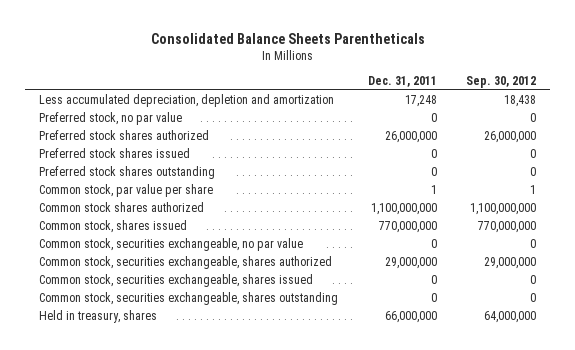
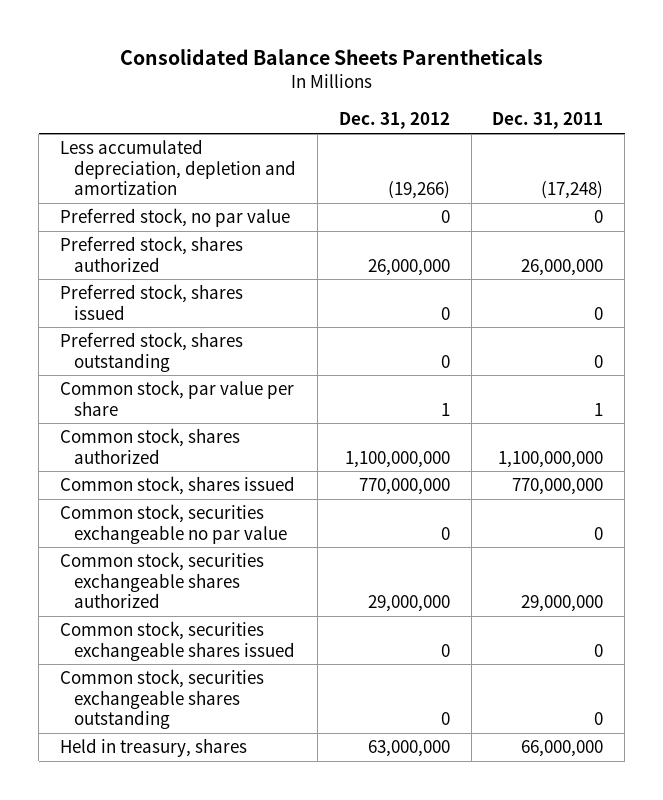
[465,76,536,89] Sep. 30, 2012 -> none
none -> [338,112,450,130] Dec. 31, 2012
[404,95,437,108] 17,248 -> [541,181,604,200] (17,248)
[39,130,210,141] Preferred stock shares authorized -> [60,236,244,272] Preferred stock, shares authorized
[39,148,191,159] Preferred stock shares issued -> [60,284,244,320] Preferred stock, shares issued
[39,166,216,180] Preferred stock shares outstanding -> [60,332,244,372] Preferred stock, shares outstanding
[39,202,205,213] Common stock shares authorized -> [60,428,241,464] Common stock, shares authorized
[39,238,304,252] Common stock, securities exchangeable, no par value -> [60,504,288,544] Common stock, securities exchangeable no par value
[39,256,333,270] Common stock, securities exchangeable, shares authorized -> [60,552,265,609] Common stock, securities exchangeable shares authorized
[39,274,314,288] Common stock, securities exchangeable, shares issued -> [60,621,296,661] Common stock, securities exchangeable shares issued
[39,292,339,306] Common stock, securities exchangeable, shares outstanding -> [60,669,265,730] Common stock, securities exchangeable shares outstanding

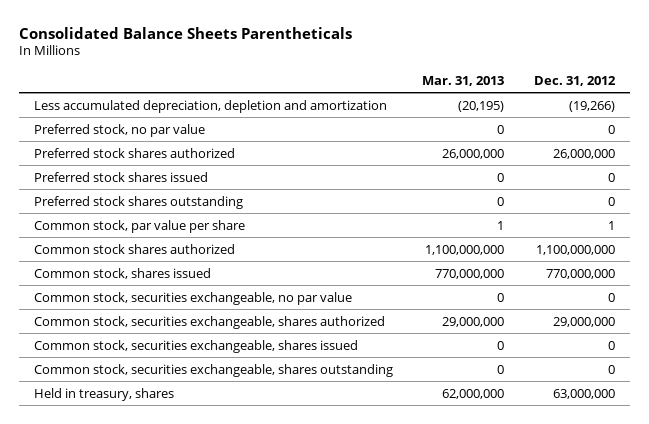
[492,112,604,130] Dec. 31, 2011 -> none
none -> [422,75,505,86] Mar. 31, 2013
[60,236,244,272] Preferred stock, shares authorized -> [33,147,235,158] Preferred stock shares authorized
[60,284,244,320] Preferred stock, shares issued -> [33,171,208,182] Preferred stock shares issued
[60,332,244,372] Preferred stock, shares outstanding -> [33,195,243,209] Preferred stock shares outstanding
[60,428,241,464] Common stock, shares authorized -> [33,243,235,254] Common stock shares authorized
[60,504,288,544] Common stock, securities exchangeable no par value -> [33,291,352,305] Common stock, securities exchangeable, no par value
[60,552,265,609] Common stock, securities exchangeable shares authorized -> [33,315,385,329] Common stock, securities exchangeable, shares authorized
[60,621,296,661] Common stock, securities exchangeable shares issued -> [33,339,358,353] Common stock, securities exchangeable, shares issued
[60,669,265,730] Common stock, securities exchangeable shares outstanding -> [33,363,393,377] Common stock, securities exchangeable, shares outstanding

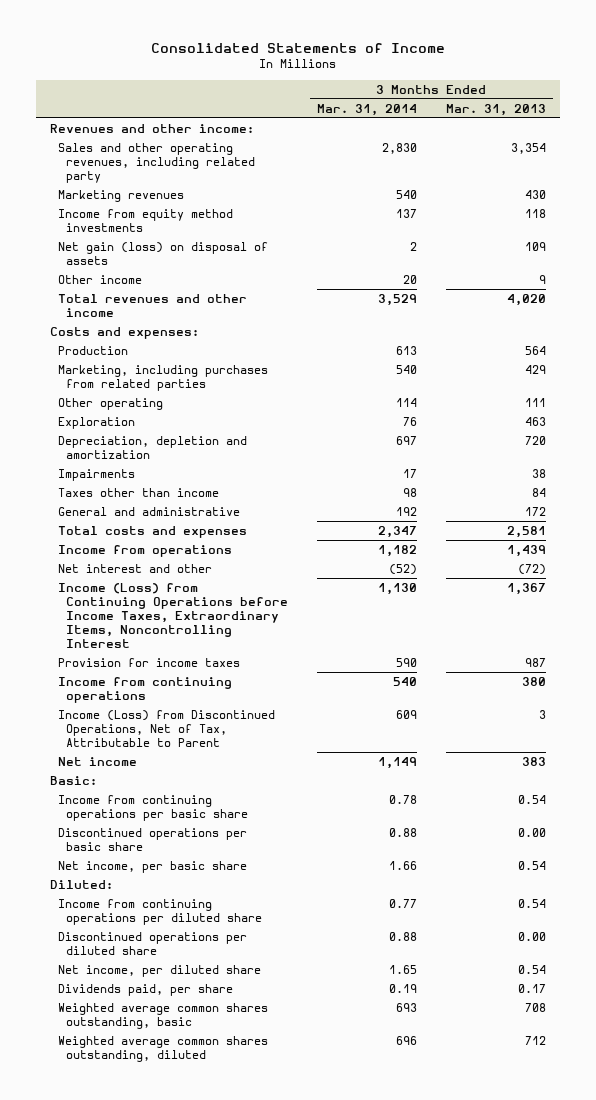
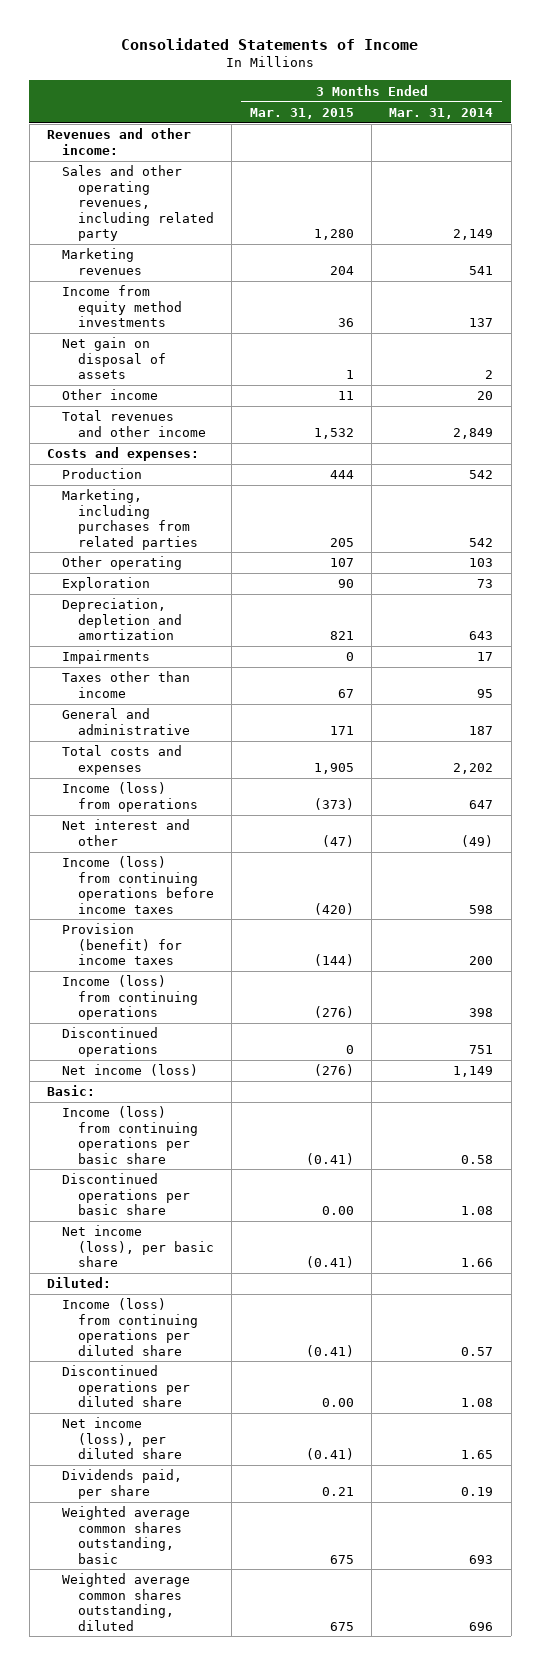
[445,103,546,116] Mar. 31, 2013 -> none
none -> [249,107,354,119] Mar. 31, 2015
[382,142,418,154] 2,830 -> [453,229,494,241] 2,149
[396,189,418,199] 540 -> [469,265,494,275] 541
[58,241,269,265] Net gain (loss) on disposal of assets -> [62,337,166,380] Net gain on disposal of assets
[378,293,418,306] 3,529 -> [453,427,494,439] 2,849
[396,345,418,355] 613 -> [469,470,494,480] 542
[396,364,418,374] 540 -> [469,537,494,547] 542
[396,397,418,407] 114 -> [469,558,494,568] 103
[403,416,418,426] 76 -> [477,579,494,589] 73
[396,435,418,445] 697 -> [469,631,494,641] 643
[58,709,276,747] Income (Loss) from Discontinued Operations, Net of Tax, Attributable to Parent -> none
[403,487,418,497] 98 -> [477,688,494,698] 95
[396,506,418,516] 192 -> [469,725,494,735] 187
[378,525,418,538] 2,347 -> [453,762,494,774] 2,202
[58,544,233,557] Income from operations -> [62,782,198,812] Income (loss) from operations
[378,544,418,557] 1,182 -> [469,799,494,809] 647
[389,563,418,575] (52) -> [461,834,494,847] (49)
[58,582,289,648] Income (Loss) from Continuing Operations before Income Taxes, Extraordinary Items, Noncontrolling Interest -> [62,856,214,914] Income (loss) from continuing operations before income taxes
[378,582,418,595] 1,130 -> [469,904,494,914] 598
[58,657,241,667] Provision for income taxes -> [62,923,182,966] Provision (benefit) for income taxes
[396,657,418,667] 590 -> [469,956,494,966] 200
[58,676,233,703] Income from continuing operations -> [62,975,198,1021] Income (loss) from continuing operations
[393,676,418,686] 540 -> [469,1008,494,1018] 398
none -> [62,1027,159,1057] Discontinued operations
[58,756,138,766] Net income -> [62,1064,199,1077] Net income (loss)
[58,794,249,821] Income from continuing operations per basic share -> [62,1106,198,1164] Income (loss) from continuing operations per basic share
[389,794,418,804] 0.78 -> [461,1154,494,1164] 0.58
[389,827,418,837] 0.88 -> [461,1206,494,1216] 1.08
[58,860,248,873] Net income, per basic share -> [62,1225,214,1268] Net income (loss), per basic share
[58,898,263,925] Income from continuing operations per diluted share -> [62,1298,198,1356] Income (loss) from continuing operations per diluted share
[389,898,418,908] 0.77 -> [461,1346,494,1356] 0.57
[389,931,418,941] 0.88 -> [461,1398,494,1408] 1.08
[58,964,262,977] Net income, per diluted share -> [62,1417,182,1460] Net income (loss), per diluted share

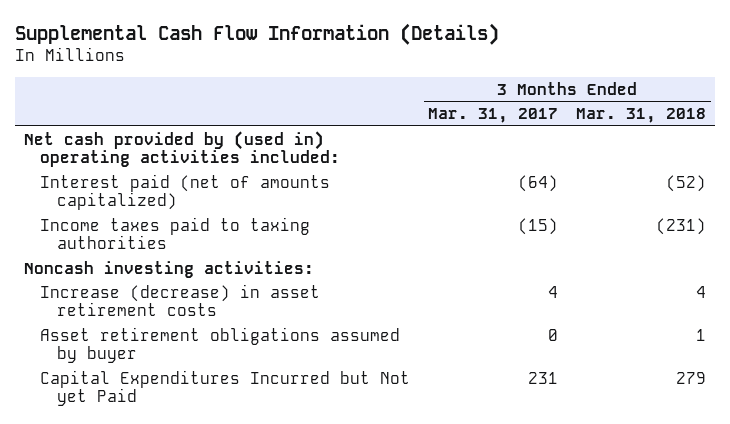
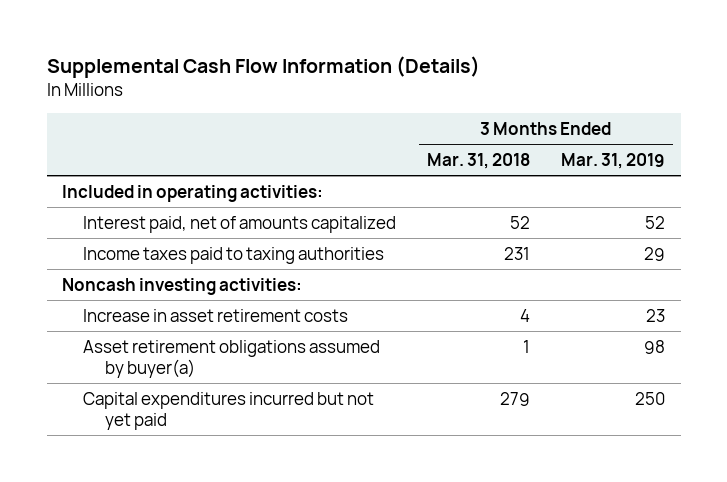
[428,108,559,124] Mar. 31, 2017 -> none
none -> [561,153,666,170] Mar. 31, 2019
[24,130,341,168] Net cash provided by (used in) operating activities included: -> [62,184,324,202] Included in operating activities:
[40,173,331,211] Interest paid (net of amounts capitalized) -> [83,215,397,233] Interest paid, net of amounts capitalized
[666,174,707,192] (52) -> [510,215,531,229] 52
[656,217,707,235] (231) -> [504,246,531,260] 231
[40,283,321,317] Increase (decrease) in asset retirement costs -> [83,308,349,322] Increase in asset retirement costs
[40,326,401,364] Asset retirement obligations assumed by buyer -> [83,339,381,378] Asset retirement obligations assumed by buyer(a)
[40,369,411,407] Capital Expenditures Incurred but Not yet Paid -> [83,391,375,430] Capital expenditures incurred but not yet paid

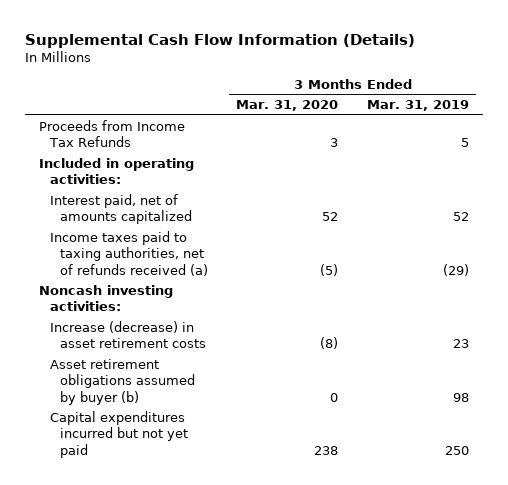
[427,153,531,170] Mar. 31, 2018 -> none
none -> [236,100,339,112] Mar. 31, 2020
none -> [39,119,186,148] Proceeds from Income Tax Refunds
[83,246,385,264] Income taxes paid to taxing authorities -> [49,230,209,276] Income taxes paid to taxing authorities, net of refunds received (a)
[644,246,666,261] 29 -> [442,263,469,276] (29)
[83,308,349,322] Increase in asset retirement costs -> [49,320,207,349] Increase (decrease) in asset retirement costs
[83,339,381,378] Asset retirement obligations assumed by buyer(a) -> [49,358,196,405] Asset retirement obligations assumed by buyer (b)

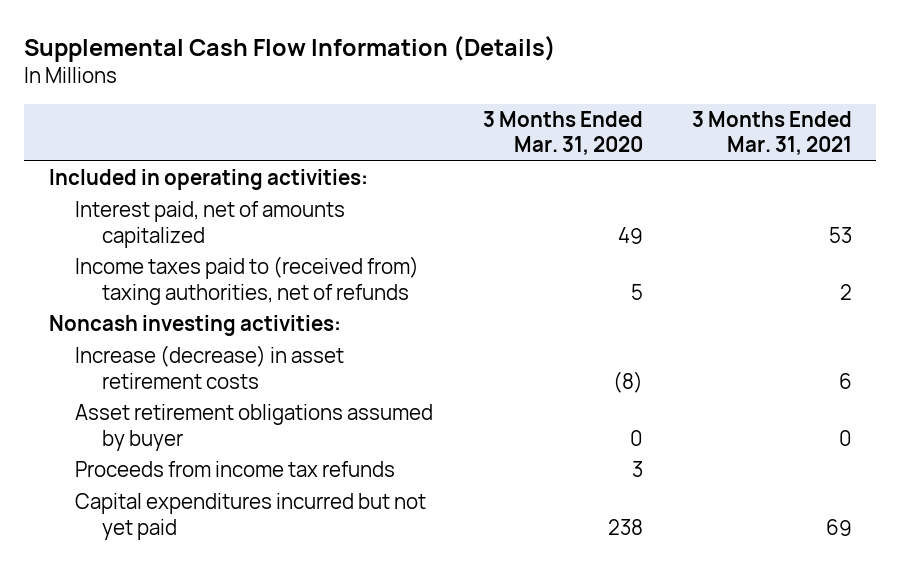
[366,100,469,112] Mar. 31, 2019 -> none
none -> [691,110,852,156] 3 Months Ended Mar. 31, 2021
[39,119,186,148] Proceeds from Income Tax Refunds -> none
[322,212,339,222] 52 -> [617,226,643,244] 49
[49,230,209,276] Income taxes paid to taxing authorities, net of refunds received (a) -> [75,256,420,305] Income taxes paid to (received from) taxing authorities, net of refunds
[320,263,339,276] (5) -> [630,283,643,300] 5
[49,358,196,405] Asset retirement obligations assumed by buyer (b) -> [75,404,434,451] Asset retirement obligations assumed by buyer
none -> [75,461,396,478] Proceeds from income tax refunds

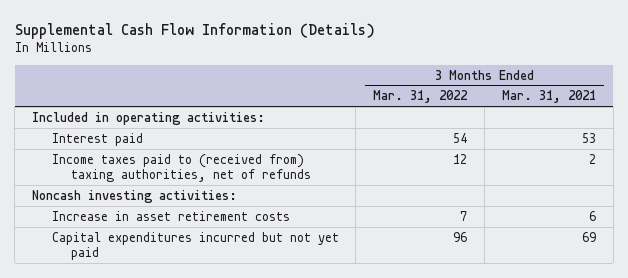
[482,110,643,156] 3 Months Ended Mar. 31, 2020 -> none
none -> [373,90,469,104] Mar. 31, 2022
[75,201,346,248] Interest paid, net of amounts capitalized -> [51,132,143,146] Interest paid
[75,404,434,451] Asset retirement obligations assumed by buyer -> none
[75,461,396,478] Proceeds from income tax refunds -> none
[75,345,345,389] Increase (decrease) in asset retirement costs -> [51,210,290,221] Increase in asset retirement costs

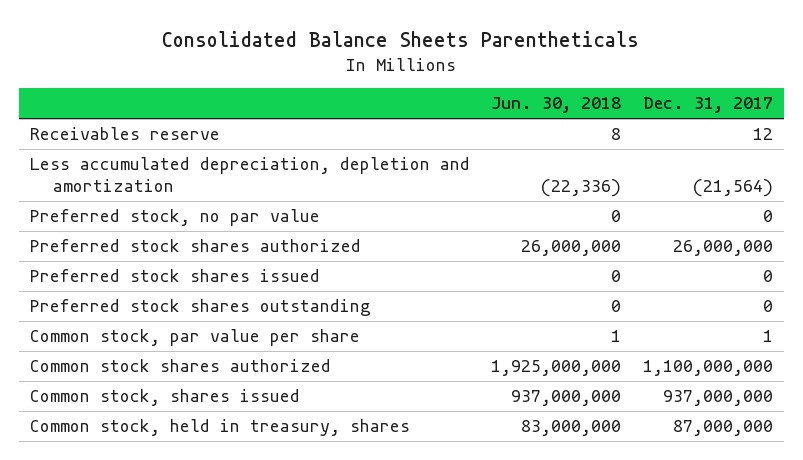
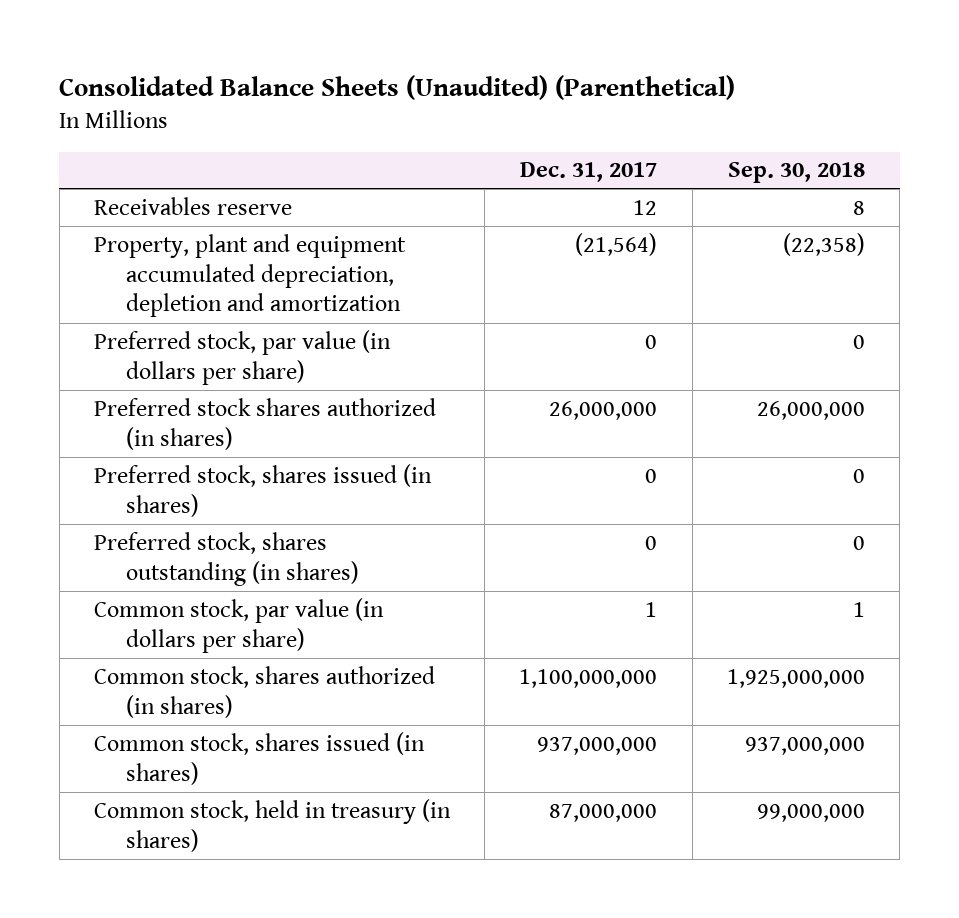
[162,30,640,47] Consolidated Balance Sheets Parentheticals -> [59,74,736,100] Consolidated Balance Sheets (Unaudited) (Parenthetical)
[491,97,622,114] Jun. 30, 2018 -> none
none -> [727,162,865,184] Sep. 30, 2018
[29,157,470,193] Less accumulated depreciation, depletion and amortization -> [93,233,406,318] Property, plant and equipment accumulated depreciation, depletion and amortization
[29,209,320,227] Preferred stock, no par value -> [93,329,391,385] Preferred stock, par value (in dollars per share)
[29,239,361,253] Preferred stock shares authorized -> [93,397,436,450] Preferred stock shares authorized (in shares)
[29,269,320,283] Preferred stock shares issued -> [93,463,432,517] Preferred stock, shares issued (in shares)
[29,299,371,317] Preferred stock shares outstanding -> [93,531,359,586] Preferred stock, shares outstanding (in shares)
[29,329,360,347] Common stock, par value per share -> [93,597,384,653] Common stock, par value (in dollars per share)
[29,359,331,373] Common stock shares authorized -> [93,665,435,718] Common stock, shares authorized (in shares)
[29,389,300,407] Common stock, shares issued -> [93,731,425,785] Common stock, shares issued (in shares)
[29,419,410,437] Common stock, held in treasury, shares -> [93,798,451,852] Common stock, held in treasury (in shares)

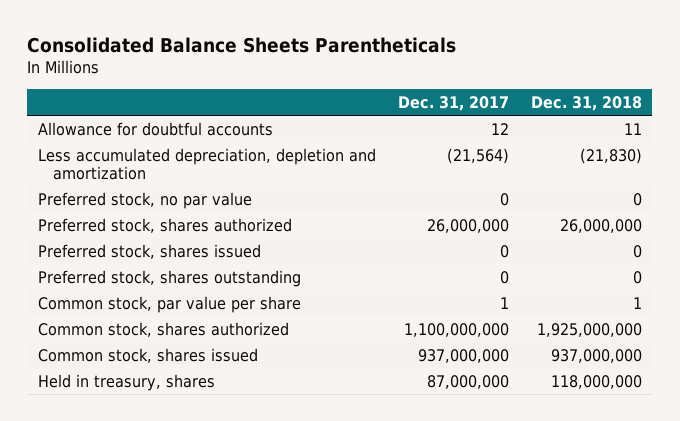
[59,74,736,100] Consolidated Balance Sheets (Unaudited) (Parenthetical) -> [27,36,457,53] Consolidated Balance Sheets Parentheticals
[727,162,865,184] Sep. 30, 2018 -> none
none -> [530,96,642,112] Dec. 31, 2018
[93,196,292,215] Receivables reserve -> [37,121,273,136] Allowance for doubtful accounts
[93,233,406,318] Property, plant and equipment accumulated depreciation, depletion and amortization -> [37,147,376,181] Less accumulated depreciation, depletion and amortization
[93,329,391,385] Preferred stock, par value (in dollars per share) -> [37,191,252,209] Preferred stock, no par value
[93,397,436,450] Preferred stock shares authorized (in shares) -> [37,217,292,233] Preferred stock, shares authorized
[93,463,432,517] Preferred stock, shares issued (in shares) -> [37,243,261,259] Preferred stock, shares issued
[93,531,359,586] Preferred stock, shares outstanding (in shares) -> [37,269,301,287] Preferred stock, shares outstanding
[93,597,384,653] Common stock, par value (in dollars per share) -> [37,295,301,313] Common stock, par value per share
[93,665,435,718] Common stock, shares authorized (in shares) -> [37,321,289,337] Common stock, shares authorized
[93,731,425,785] Common stock, shares issued (in shares) -> [37,347,258,363] Common stock, shares issued
[93,798,451,852] Common stock, held in treasury (in shares) -> [37,373,215,391] Held in treasury, shares

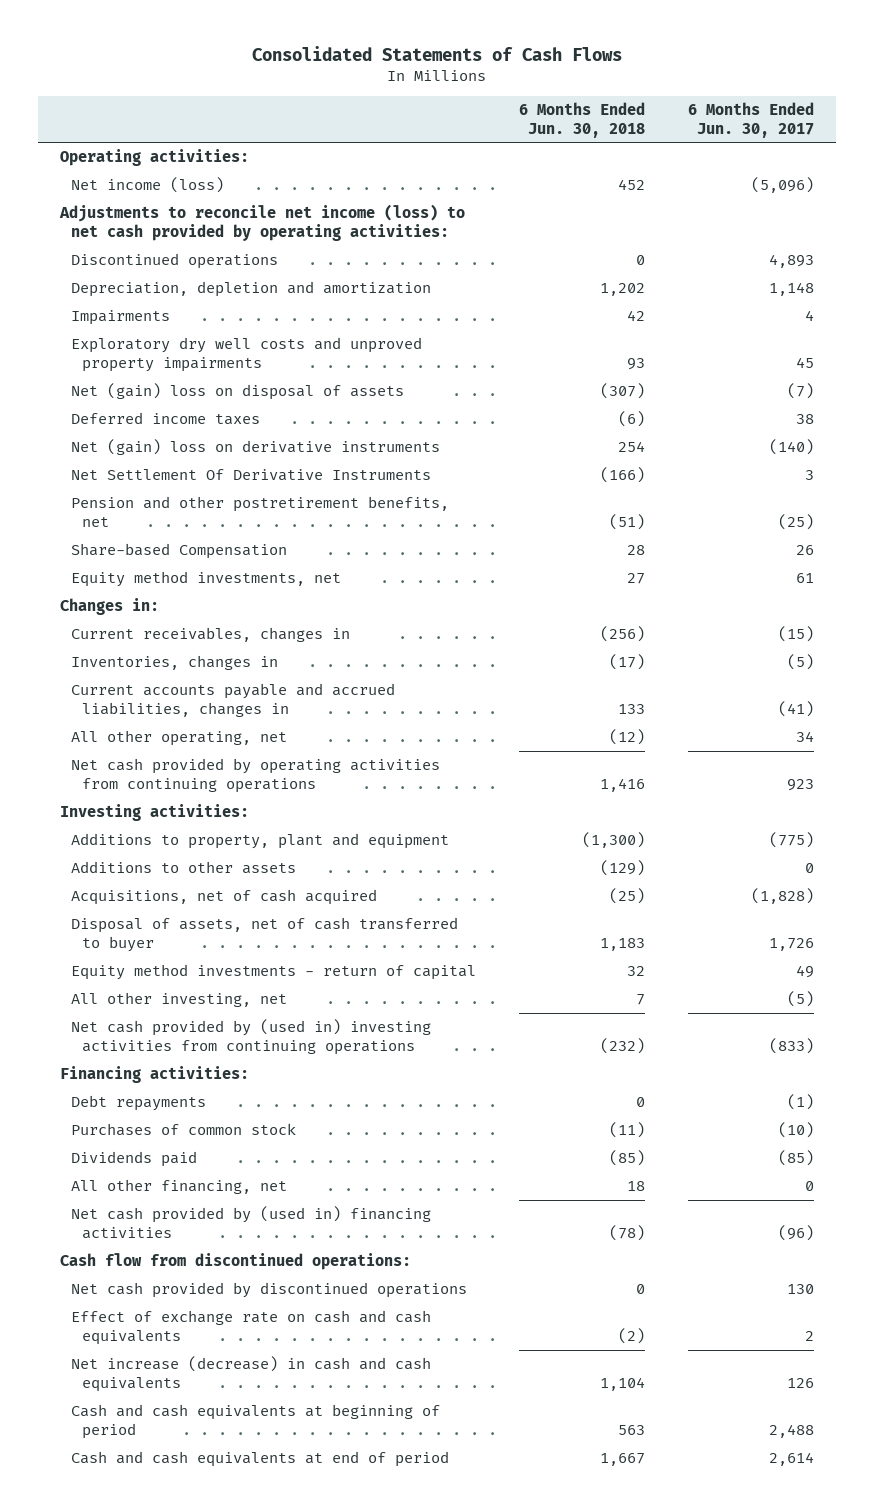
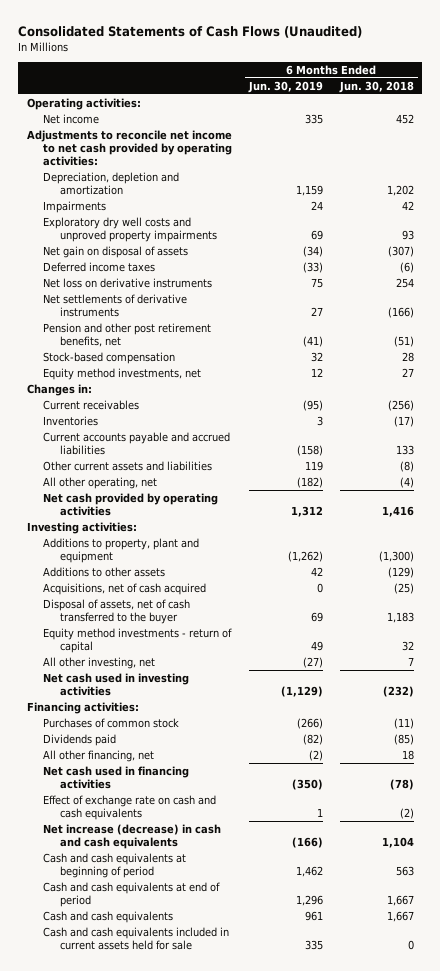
[251,45,622,61] Consolidated Statements of Cash Flows -> [18,25,363,38] Consolidated Statements of Cash Flows (Unaudited)
[687,101,814,138] 6 Months Ended Jun. 30, 2017 -> none
none -> [247,80,323,93] Jun. 30, 2019
[70,253,278,270] Discontinued operations -> none
[70,177,224,194] Net income (loss) -> [43,114,100,125] Net income
[58,204,465,241] Adjustments to reconcile net income (loss) to net cash provided by operating activities: -> [26,130,233,167] Adjustments to reconcile net income to net cash provided by operating activities:
[70,383,404,401] Net (gain) loss on disposal of assets -> [43,246,189,259] Net gain on disposal of assets
[70,439,440,456] Net (gain) loss on derivative instruments -> [43,278,213,289] Net loss on derivative instruments
[70,469,431,482] Net Settlement Of Derivative Instruments -> [43,294,188,318] Net settlements of derivative instruments
[70,496,449,527] Pension and other postretirement benefits, net -> [43,323,212,348] Pension and other post retirement benefits, net
[70,543,287,560] Share-based Compensation -> [43,352,176,365] Stock-based compensation
[70,627,350,643] Current receivables, changes in -> [43,400,140,411] Current receivables
[70,655,278,671] Inventories, changes in -> [43,416,99,427] Inventories
[70,683,395,717] Current accounts payable and accrued liabilities, changes in -> [43,432,231,456] Current accounts payable and accrued liabilities
none -> [43,461,213,472] Other current assets and liabilities
[608,729,645,746] (12) -> [399,477,414,489] (4)
[70,758,440,793] Net cash provided by operating activities from continuing operations -> [43,493,219,517] Net cash provided by operating activities
[70,917,458,952] Disposal of assets, net of cash transferred to buyer -> [43,599,191,625] Disposal of assets, net of cash transferred to the buyer
[70,1019,431,1055] Net cash provided by (used in) investing activities from continuing operations -> [43,673,190,697] Net cash used in investing activities
[70,1095,206,1112] Debt repayments -> none
[59,1253,411,1271] Cash flow from discontinued operations: -> none
[70,1282,467,1299] Net cash provided by discontinued operations -> none
[70,1206,431,1239] Net cash provided by (used in) financing activities -> [43,766,190,790] Net cash used in financing activities
none -> [43,911,174,924] Cash and cash equivalents
none -> [43,927,230,951] Cash and cash equivalents included in current assets held for sale

